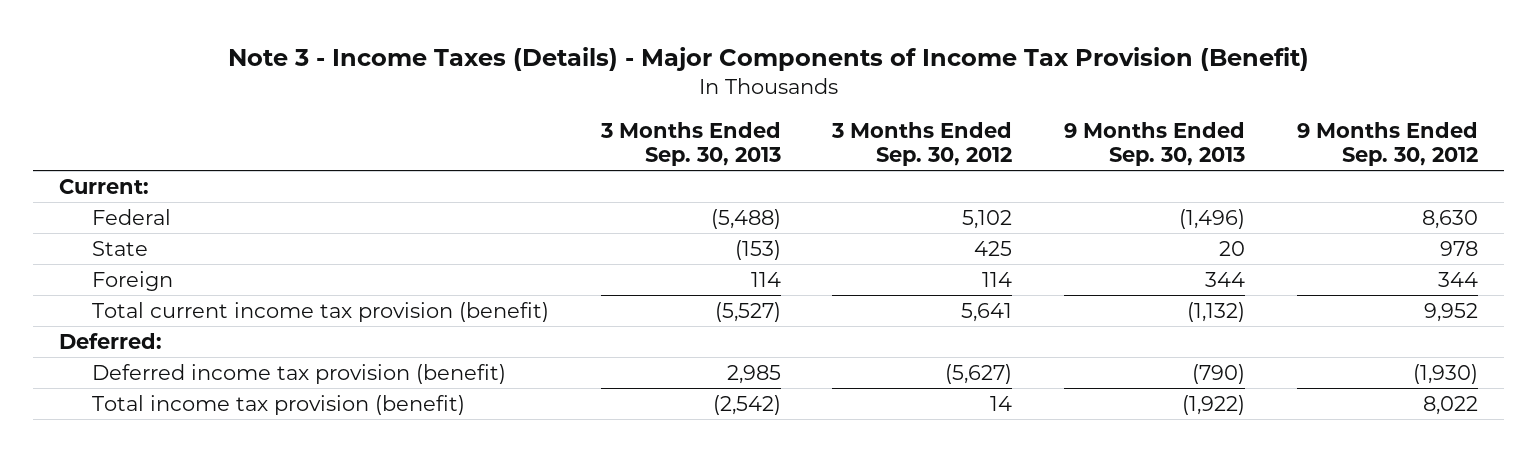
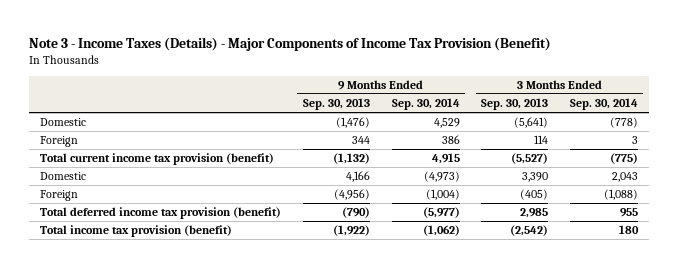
[831,121,1013,167] 3 Months Ended Sep. 30, 2012 -> none
[1297,121,1479,167] 9 Months Ended Sep. 30, 2012 -> none
none -> [391,97,460,110] Sep. 30, 2014
none -> [569,97,638,110] Sep. 30, 2014
[59,178,150,194] Current: -> none
[91,208,171,225] Federal -> none
[91,240,148,256] State -> none
none -> [40,118,87,127] Domestic
[59,332,163,349] Deferred: -> none
none -> [40,172,87,181] Domestic
none -> [40,190,79,202] Foreign
[91,363,506,384] Deferred income tax provision (benefit) -> [40,207,282,220] Total deferred income tax provision (benefit)

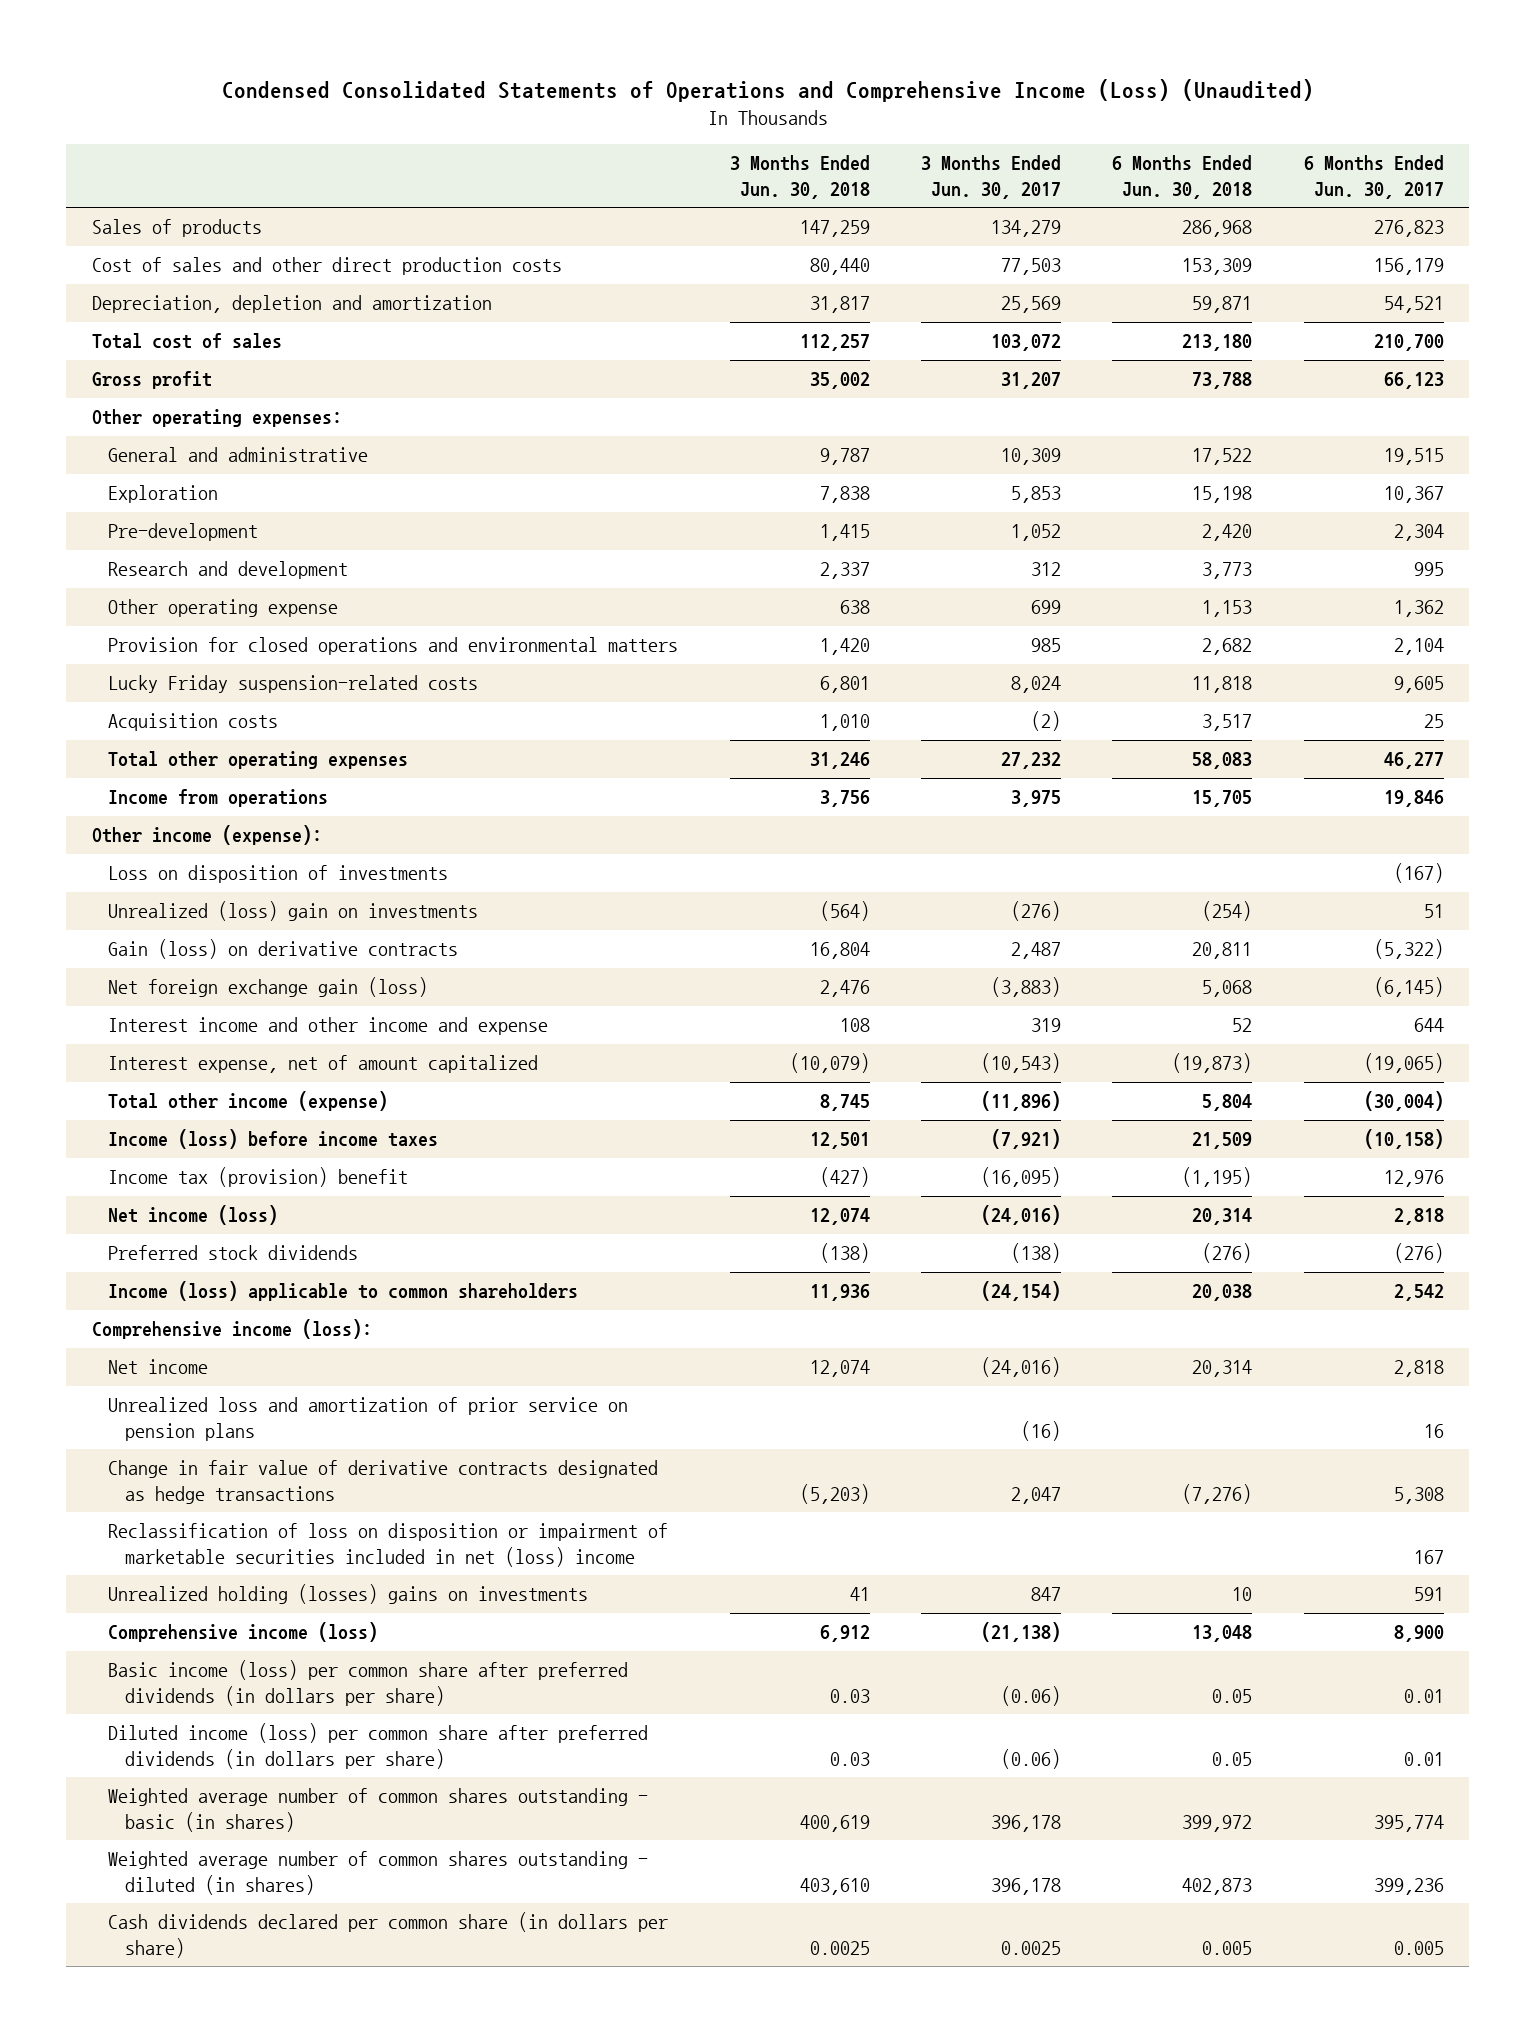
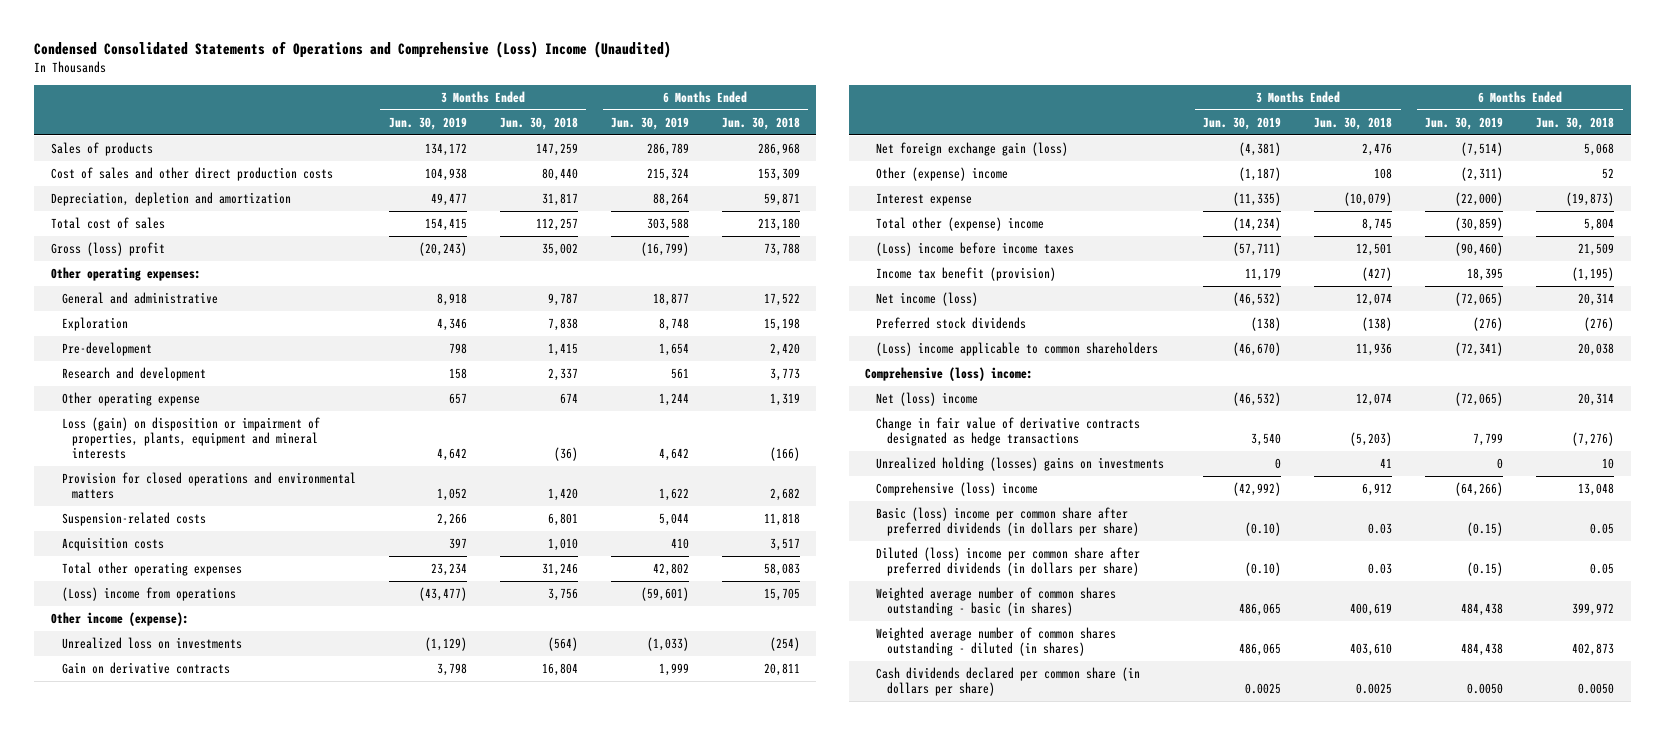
[221,79,1314,103] Condensed Consolidated Statements of Operations and Comprehensive Income (Loss) (Unaudited) -> [34,41,672,59] Condensed Consolidated Statements of Operations and Comprehensive (Loss) Income (Unaudited)
[921,155,1062,199] 3 Months Ended Jun. 30, 2017 -> none
[1303,155,1444,199] 6 Months Ended Jun. 30, 2017 -> none
none -> [388,116,467,130] Jun. 30, 2019
none -> [610,116,689,130] Jun. 30, 2019
[91,371,212,390] Gross profit -> [50,242,165,257] Gross (loss) profit
[839,600,870,615] 638 -> [559,393,578,405] 674
[1202,600,1253,618] 1,153 -> [769,393,800,407] 1,319
none -> [61,417,320,459] Loss (gain) on disposition or impairment of properties, plants, equipment and mineral interests
[108,675,479,694] Lucky Friday suspension-related costs -> [61,512,206,527] Suspension-related costs
[108,789,329,808] Income from operations -> [61,587,236,602] (Loss) income from operations
[108,865,449,884] Loss on disposition of investments -> none
[108,901,479,922] Unrealized (loss) gain on investments -> [61,637,242,650] Unrealized loss on investments
[108,939,459,960] Gain (loss) on derivative contracts -> [61,662,230,675] Gain on derivative contracts
[108,1017,549,1036] Interest income and other income and expense -> [876,167,1009,182] Other (expense) income
[108,1055,539,1074] Interest expense, net of amount capitalized -> [876,193,973,207] Interest expense
[108,1091,389,1112] Total other income (expense) -> [876,217,1045,232] Total other (expense) income
[108,1129,439,1150] Income (loss) before income taxes -> [876,242,1075,257] (Loss) income before income taxes
[108,1167,409,1188] Income tax (provision) benefit -> [876,267,1057,282] Income tax benefit (provision)
[108,1397,629,1441] Unrealized loss and amortization of prior service on pension plans -> none
[108,1281,579,1302] Income (loss) applicable to common shareholders -> [876,342,1159,357] (Loss) income applicable to common shareholders
[91,1319,372,1340] Comprehensive income (loss): -> [865,367,1034,382] Comprehensive (loss) income:
[108,1359,209,1375] Net income -> [876,392,979,407] Net (loss) income
[108,1523,669,1567] Reclassification of loss on disposition or impairment of marketable securities included in net (loss) income -> none
[108,1622,379,1643] Comprehensive income (loss) -> [876,482,1039,497] Comprehensive (loss) income
[108,1660,629,1706] Basic income (loss) per common share after preferred dividends (in dollars per share) -> [876,507,1139,536] Basic (loss) income per common share after preferred dividends (in dollars per share)
[108,1723,649,1769] Diluted income (loss) per common share after preferred dividends (in dollars per share) -> [876,547,1141,576] Diluted (loss) income per common share after preferred dividends (in dollars per share)
[1202,1940,1253,1955] 0.005 -> [1578,682,1615,694] 0.0050

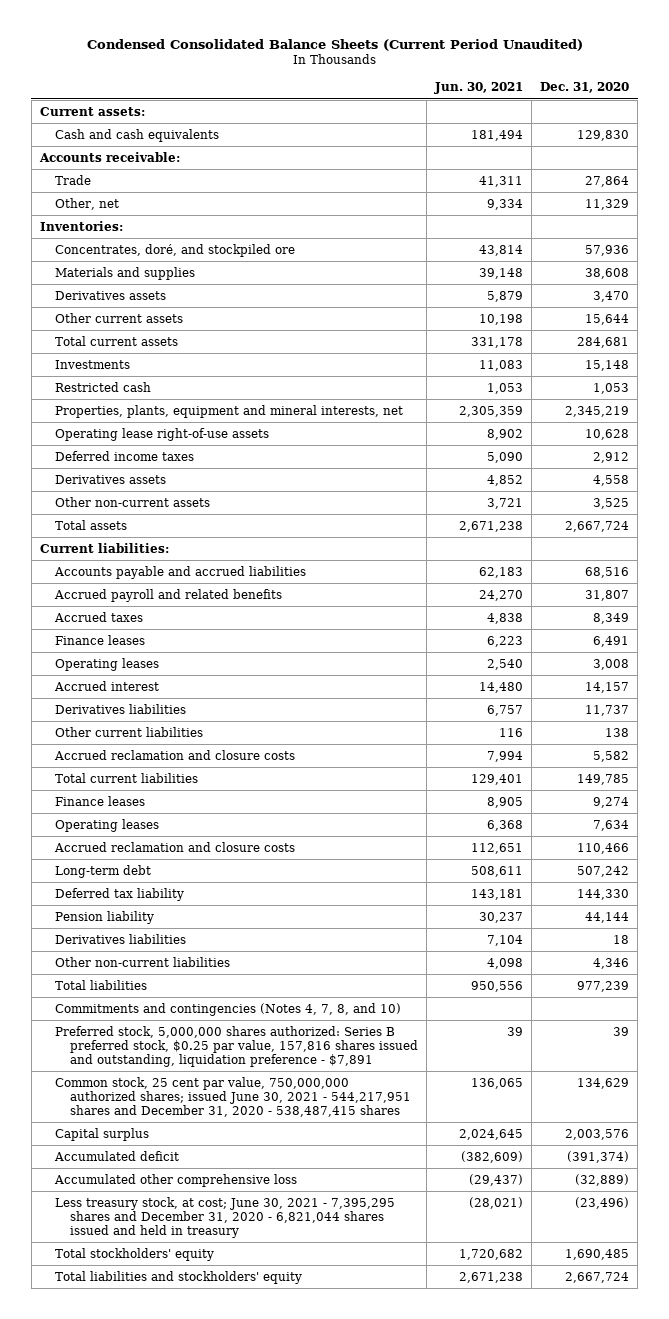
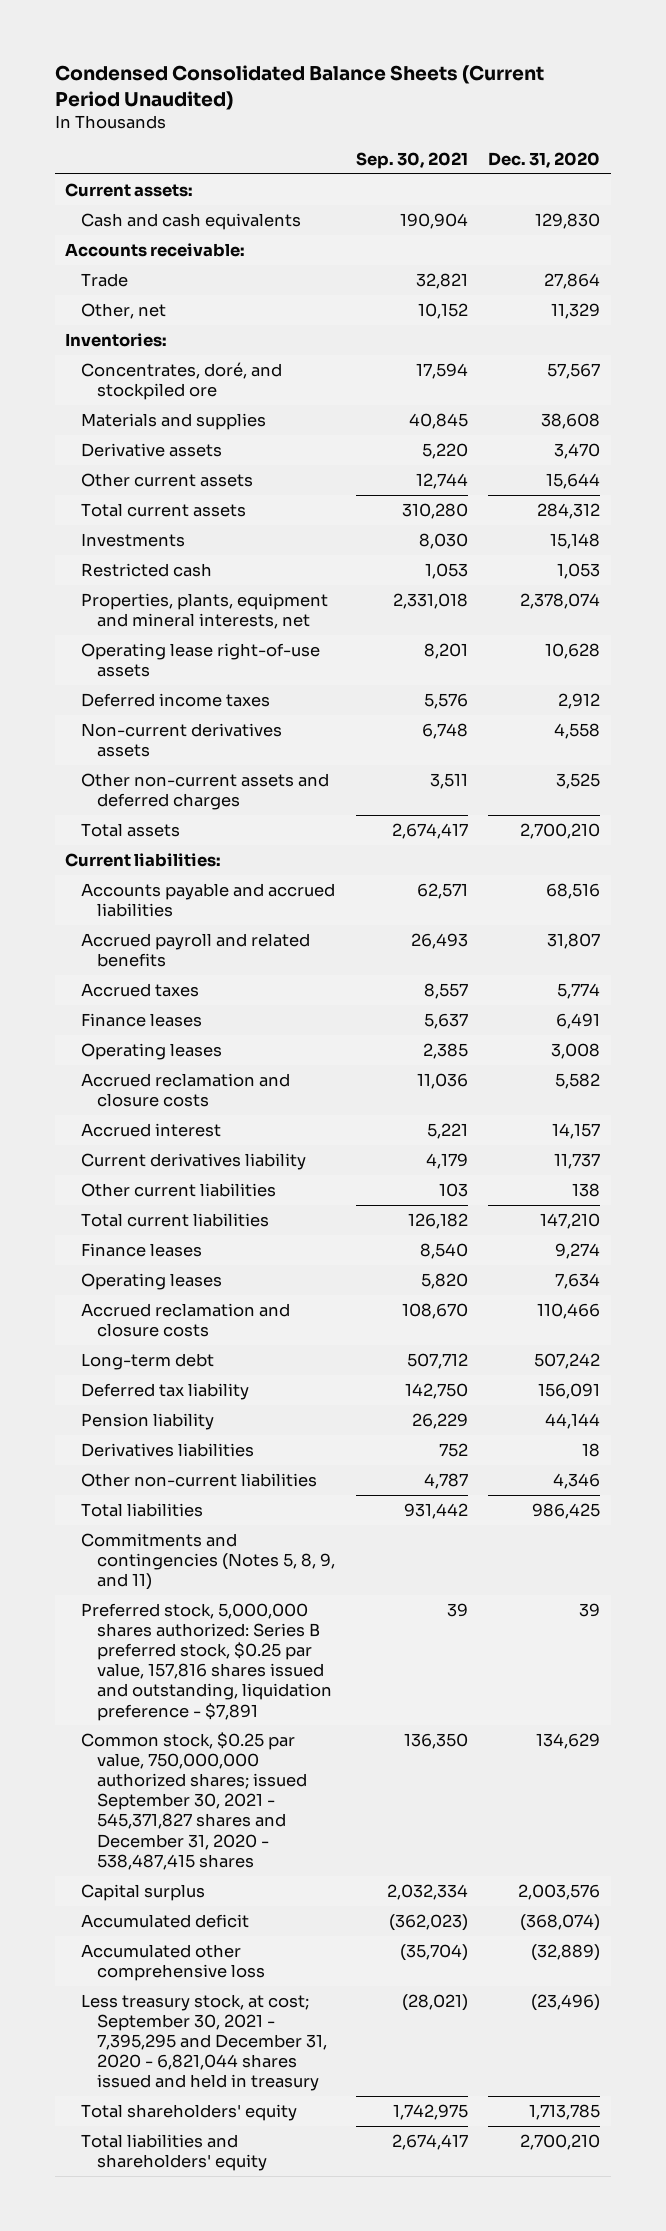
[434,82,524,95] Jun. 30, 2021 -> none
none -> [355,151,468,169] Sep. 30, 2021
[585,244,630,256] 57,936 -> [547,362,601,379] 57,567
[54,290,166,300] Derivatives assets -> [81,442,223,457] Derivative assets
[577,336,630,348] 284,681 -> [537,502,601,519] 284,312
[565,405,630,417] 2,345,219 -> [520,592,601,609] 2,378,074
[54,474,166,484] Derivatives assets -> [81,722,283,757] Non-current derivatives assets
[54,496,210,507] Other non-current assets -> [81,772,330,810] Other non-current assets and deferred charges
[565,520,630,532] 2,667,724 -> [520,822,601,839] 2,700,210
[593,612,630,624] 8,349 -> [557,982,601,999] 5,774
[53,749,295,760] Accrued reclamation and closure costs -> [81,1072,291,1107] Accrued reclamation and closure costs
[54,703,186,714] Derivatives liabilities -> [81,1152,307,1170] Current derivatives liability
[577,773,630,785] 149,785 -> [540,1212,601,1229] 147,210
[577,888,630,900] 144,330 -> [538,1382,601,1399] 156,091
[577,980,630,992] 977,239 -> [532,1502,601,1519] 986,425
[54,1002,401,1016] Commitments and contingencies (Notes 4, 7, 8, and 10) -> [81,1532,336,1591] Commitments and contingencies (Notes 5, 8, 9, and 11)
[54,1076,411,1117] Common stock, 25 cent par value, 750,000,000 authorized shares; issued June 30, 2021 - 544,217,951 shares and December 31, 2020 - 538,487,415 shares -> [81,1731,308,1870] Common stock, $0.25 par value, 750,000,000 authorized shares; issued September 30, 2021 - 545,371,827 shares and December 31, 2020 - 538,487,415 shares
[567,1150,630,1163] (391,374) -> [520,1913,601,1931] (368,074)
[54,1196,395,1238] Less treasury stock, at cost; June 30, 2021 - 7,395,295 shares and December 31, 2020 - 6,821,044 shares issued and held in treasury -> [81,1993,328,2092] Less treasury stock, at cost; September 30, 2021 - 7,395,295 and December 31, 2020 - 6,821,044 shares issued and held in treasury
[54,1247,214,1261] Total stockholders' equity -> [81,2103,298,2121] Total shareholders' equity
[565,1248,630,1260] 1,690,485 -> [529,2103,601,2120] 1,713,785
[54,1270,302,1284] Total liabilities and stockholders' equity -> [81,2133,268,2171] Total liabilities and shareholders' equity
[565,1271,630,1283] 2,667,724 -> [520,2133,601,2150] 2,700,210

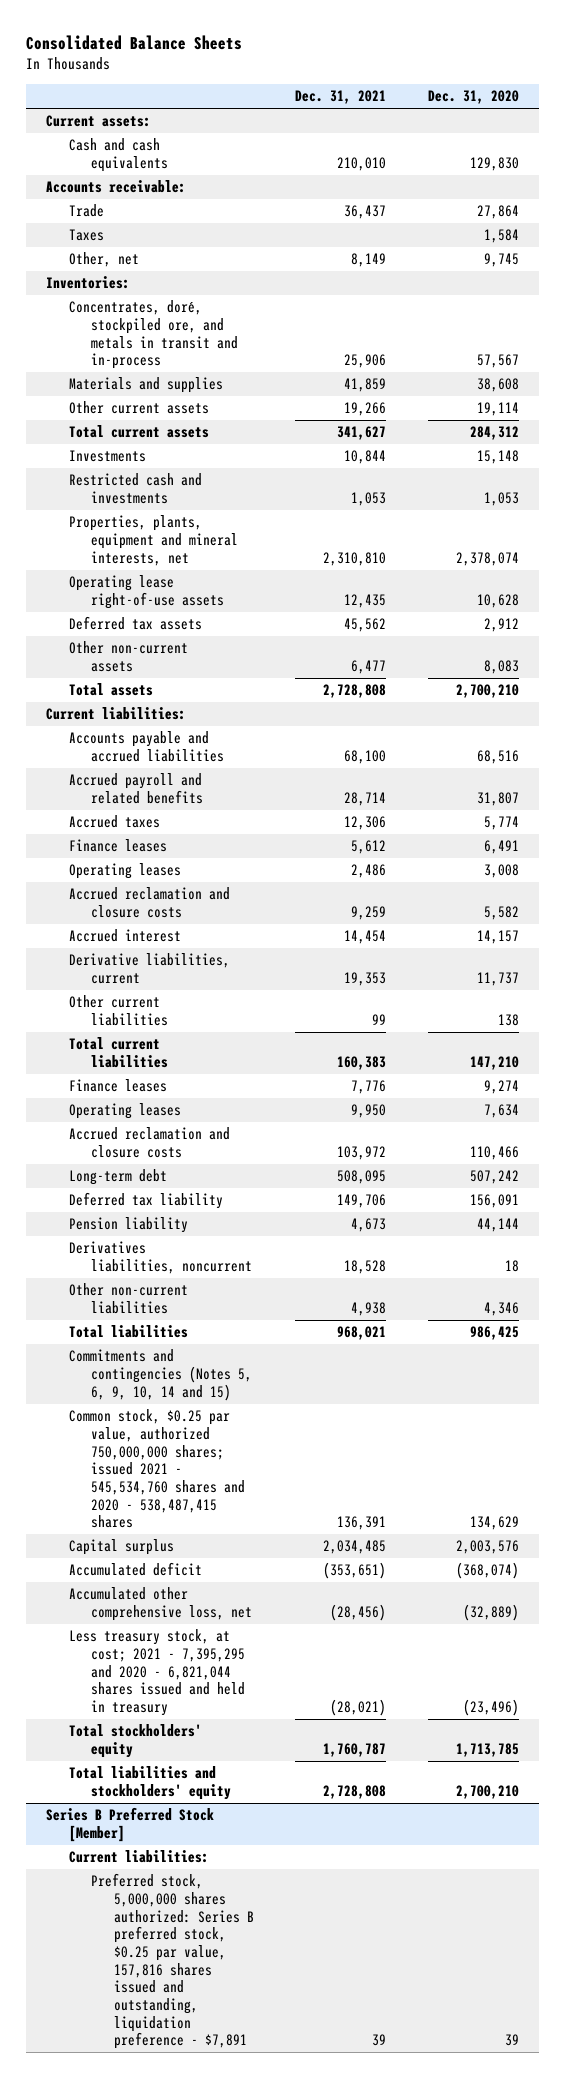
[55,65,545,110] Condensed Consolidated Balance Sheets (Current Period Unaudited) -> [25,34,242,50] Consolidated Balance Sheets
[355,151,468,169] Sep. 30, 2021 -> none
none -> [295,90,387,105] Dec. 31, 2021
none -> [68,229,104,242] Taxes
[551,302,601,319] 11,329 -> [483,253,519,268] 9,745
[81,361,283,400] Concentrates, doré, and stockpiled ore -> [68,300,239,370] Concentrates, doré, stockpiled ore, and metals in transit and in-process
[81,442,223,457] Derivative assets -> none
[546,472,601,489] 15,644 -> [476,402,519,417] 19,114
[81,562,213,577] Restricted cash -> [68,473,202,505] Restricted cash and investments
[81,722,283,757] Non-current derivatives assets -> none
[81,692,271,707] Deferred income taxes -> [68,616,202,631] Deferred tax assets
[81,772,330,810] Other non-current assets and deferred charges -> [68,641,188,673] Other non-current assets
[556,772,601,789] 3,525 -> [483,660,519,675] 8,083
[81,1152,307,1170] Current derivatives liability -> [68,953,230,985] Derivative liabilities, current
[81,1442,255,1457] Derivatives liabilities -> [68,1241,253,1275] Derivatives liabilities, noncurrent
[81,1602,333,1721] Preferred stock, 5,000,000 shares authorized: Series B preferred stock, $0.25 par value, 157,816 shares issued and outstanding, liquidation preference - $7,891 -> none
[81,1532,336,1591] Commitments and contingencies (Notes 5, 8, 9, and 11) -> [68,1349,253,1401] Commitments and contingencies (Notes 5, 6, 9, 10, 14 and 15)
[81,1731,308,1870] Common stock, $0.25 par value, 750,000,000 authorized shares; issued September 30, 2021 - 545,371,827 shares and December 31, 2020 - 538,487,415 shares -> [68,1409,246,1529] Common stock, $0.25 par value, authorized 750,000,000 shares; issued 2021 - 545,534,760 shares and 2020 - 538,487,415 shares
[81,1943,266,1981] Accumulated other comprehensive loss -> [68,1587,253,1622] Accumulated other comprehensive loss, net
[81,1993,328,2092] Less treasury stock, at cost; September 30, 2021 - 7,395,295 and December 31, 2020 - 6,821,044 shares issued and held in treasury -> [68,1629,246,1717] Less treasury stock, at cost; 2021 - 7,395,295 and 2020 - 6,821,044 shares issued and held in treasury
[81,2103,298,2121] Total shareholders' equity -> [68,1724,202,1759] Total stockholders' equity
[81,2133,268,2171] Total liabilities and shareholders' equity -> [68,1766,232,1801] Total liabilities and stockholders' equity
none -> [46,1807,215,1843] Series B Preferred Stock [Member]
none -> [68,1850,209,1864] Current liabilities:
none -> [91,1873,254,2050] Preferred stock, 5,000,000 shares authorized: Series B preferred stock, $0.25 par value, 157,816 shares issued and outstanding, liquidation preference - $7,891

